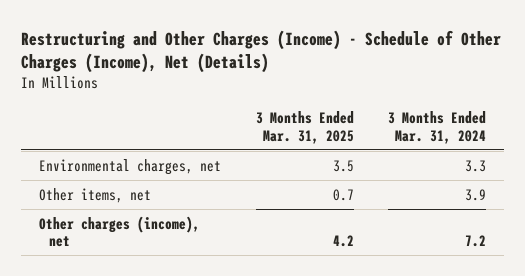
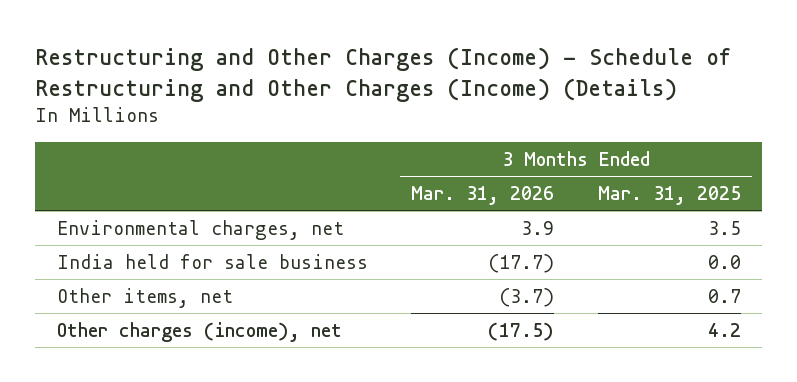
[21,29,502,73] Restructuring and Other Charges (Income) - Schedule of Other Charges (Income), Net (Details) -> [34,47,731,102] Restructuring and Other Charges (Income) - Schedule of Restructuring and Other Charges (Income) (Details)
[388,111,487,144] 3 Months Ended Mar. 31, 2024 -> none
none -> [411,186,555,206] Mar. 31, 2026
none -> [56,253,368,269] India held for sale business

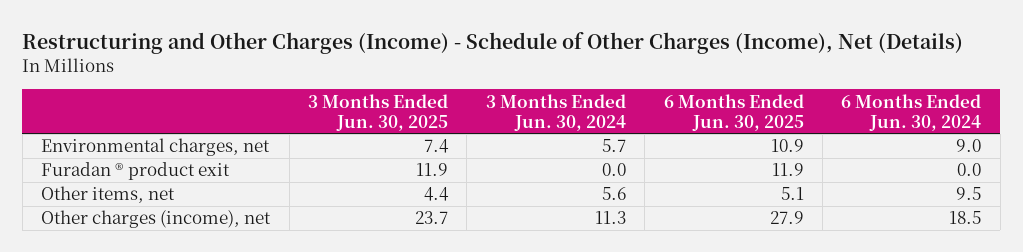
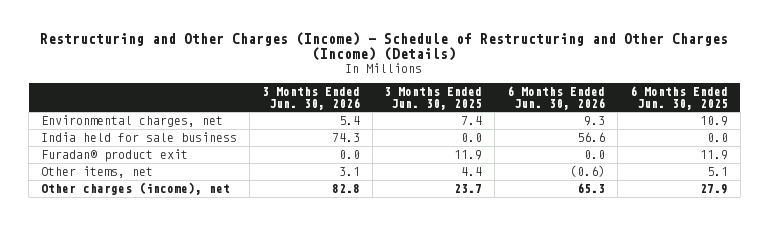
[22,32,964,55] Restructuring and Other Charges (Income) - Schedule of Other Charges (Income), Net (Details) -> [40,32,729,62] Restructuring and Other Charges (Income) - Schedule of Restructuring and Other Charges (Income) (Details)
[485,93,626,131] 3 Months Ended Jun. 30, 2024 -> none
[841,93,982,131] 6 Months Ended Jun. 30, 2024 -> none
none -> [261,86,360,110] 3 Months Ended Jun. 30, 2026
none -> [507,85,606,110] 6 Months Ended Jun. 30, 2026
none -> [41,131,238,142] India held for sale business
[41,162,231,181] Furadan ® product exit -> [41,148,189,162] Furadan® product exit

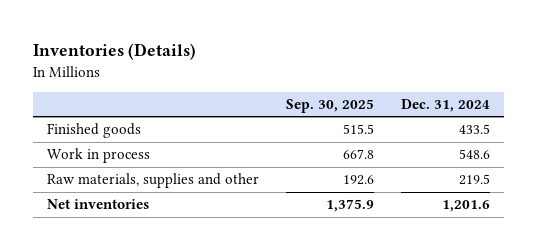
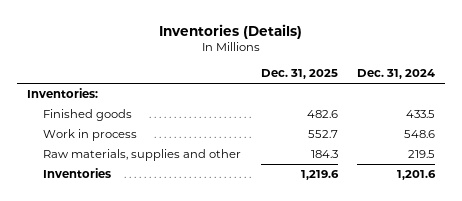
[286,98,375,113] Sep. 30, 2025 -> none
none -> [260,69,338,80] Dec. 31, 2025
none -> [27,88,99,99] Inventories:
[46,199,149,210] Net inventories -> [43,168,112,179] Inventories

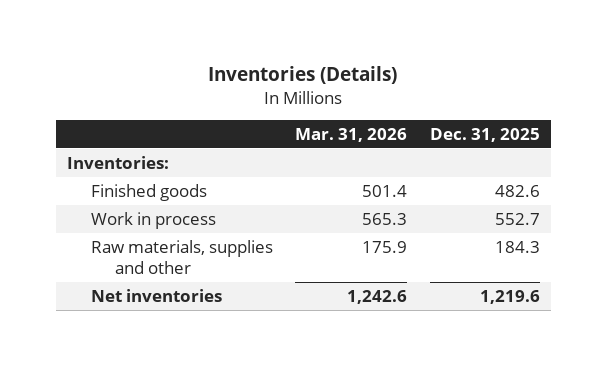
[356,69,435,80] Dec. 31, 2024 -> none
none -> [295,127,408,142] Mar. 31, 2026
[43,168,112,179] Inventories -> [91,288,223,302] Net inventories

